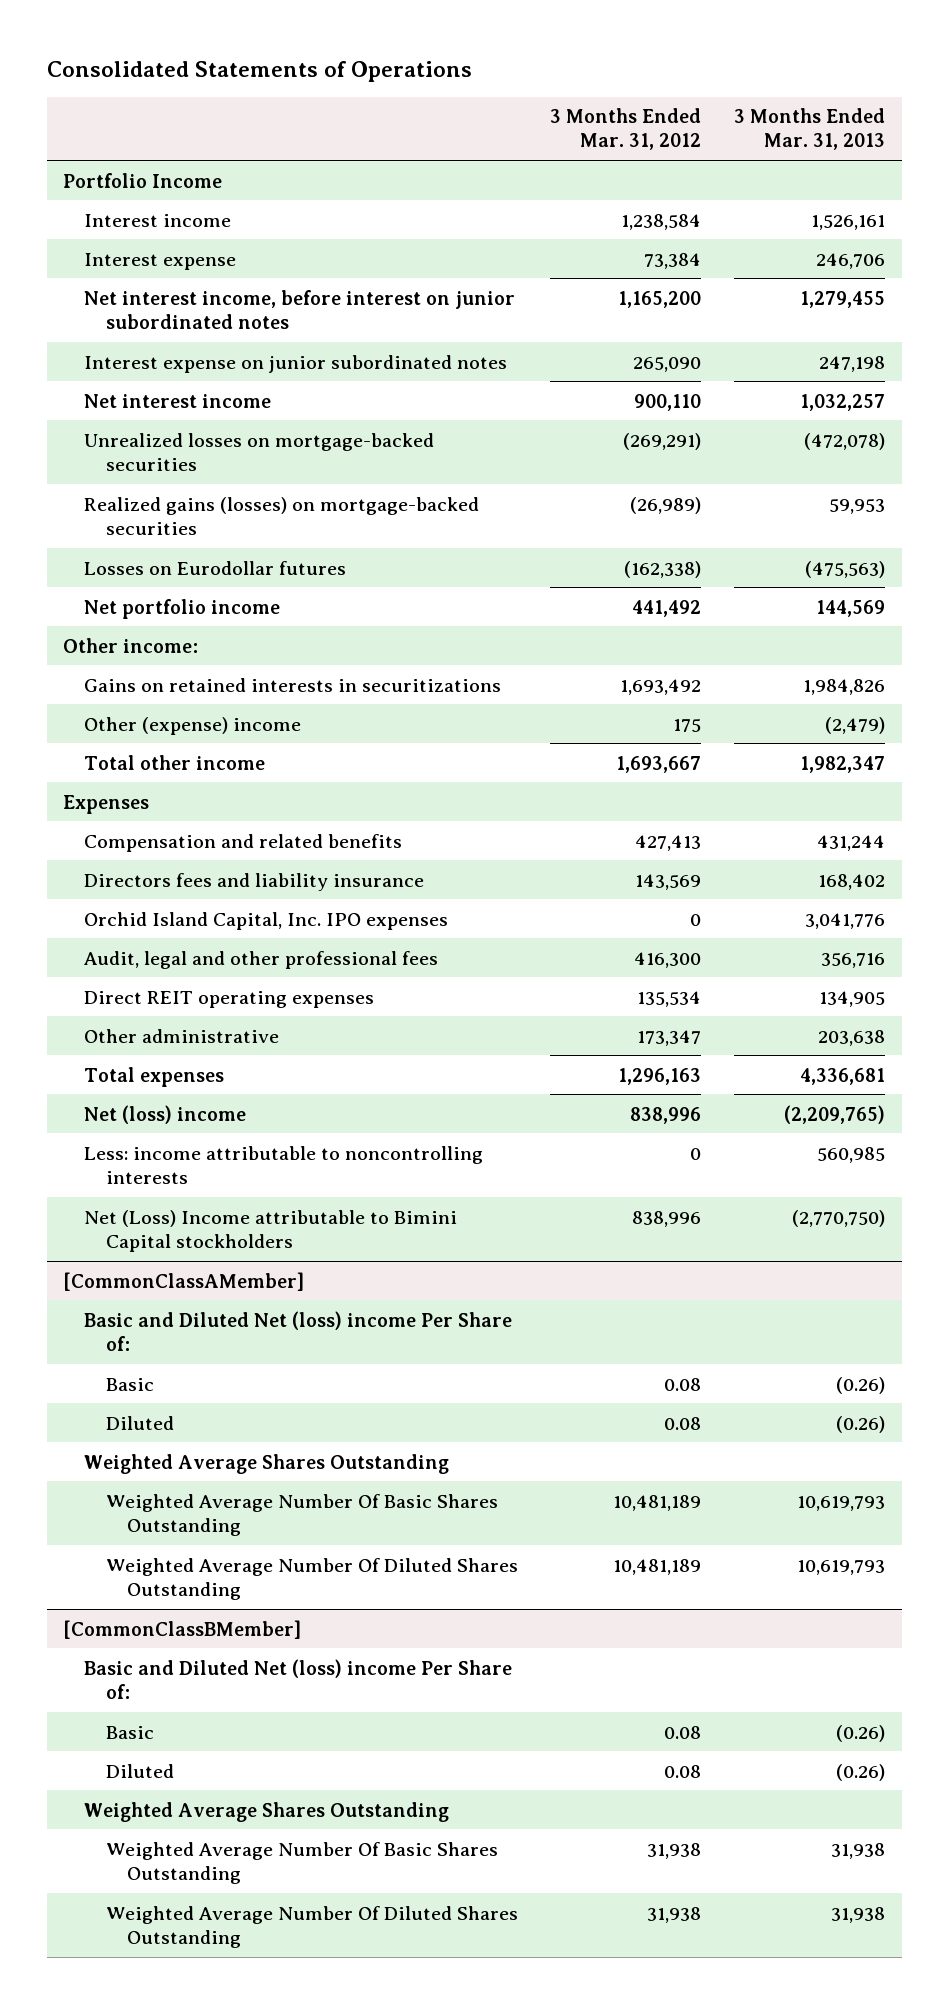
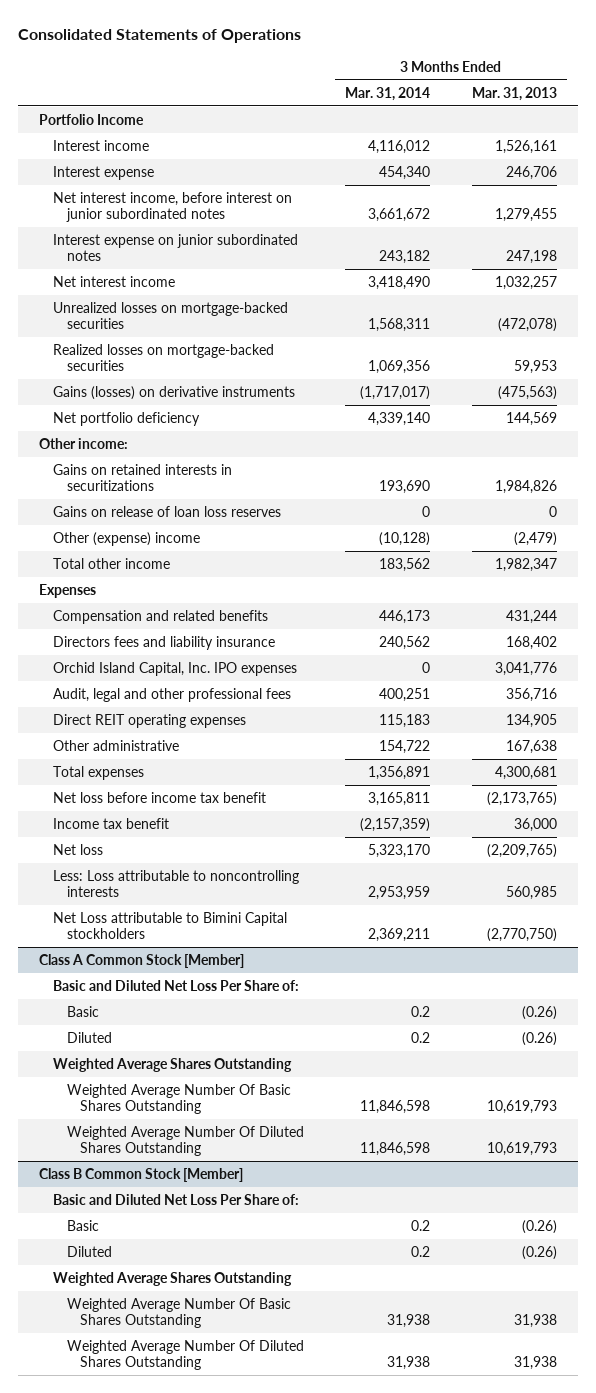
[550,108,702,151] 3 Months Ended Mar. 31, 2012 -> none
none -> [345,86,431,101] Mar. 31, 2014
[84,496,480,535] Realized gains (losses) on mortgage-backed securities -> [52,343,274,372] Realized losses on mortgage-backed securities
[84,560,347,575] Losses on Eurodollar futures -> [52,385,295,400] Gains (losses) on derivative instruments
[84,598,281,619] Net portfolio income -> [52,411,200,426] Net portfolio deficiency
none -> [52,505,281,517] Gains on release of loan loss reserves
[62,1271,304,1291] [CommonClassAMember] -> none
[818,1029,886,1046] 203,638 -> [505,739,557,754] 167,638
[800,1067,886,1085] 4,336,681 -> [494,765,557,780] 4,300,681
none -> [52,791,266,803] Net loss before income tax benefit
none -> [52,817,169,829] Income tax benefit
[84,1104,247,1124] Net (loss) income -> [52,843,103,855] Net loss
[84,1145,484,1184] Less: income attributable to noncontrolling interests -> [52,869,299,898] Less: Loss attributable to noncontrolling interests
[84,1209,458,1252] Net (Loss) Income attributable to Bimini Capital stockholders -> [52,911,287,940] Net Loss attributable to Bimini Capital stockholders
none -> [39,953,245,968] Class A Common Stock [Member]
[84,1310,513,1351] Basic and Diluted Net (loss) income Per Share of: -> [52,979,299,991] Basic and Diluted Net Loss Per Share of:
[62,1619,301,1639] [CommonClassBMember] -> none
none -> [39,1167,244,1182] Class B Common Stock [Member]
[84,1658,513,1699] Basic and Diluted Net (loss) income Per Share of: -> [52,1193,299,1205] Basic and Diluted Net Loss Per Share of:

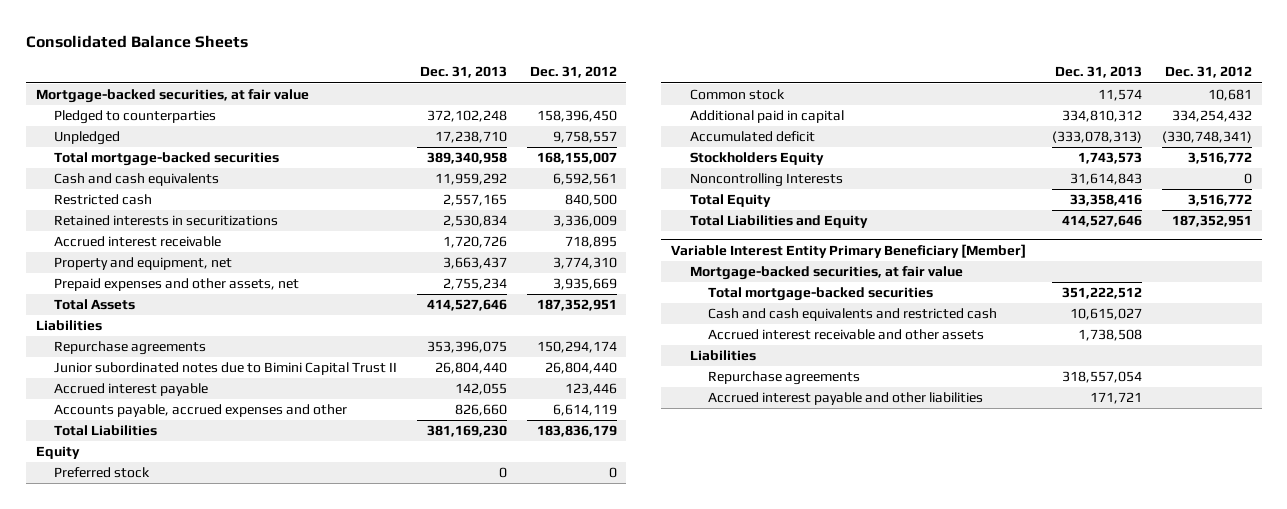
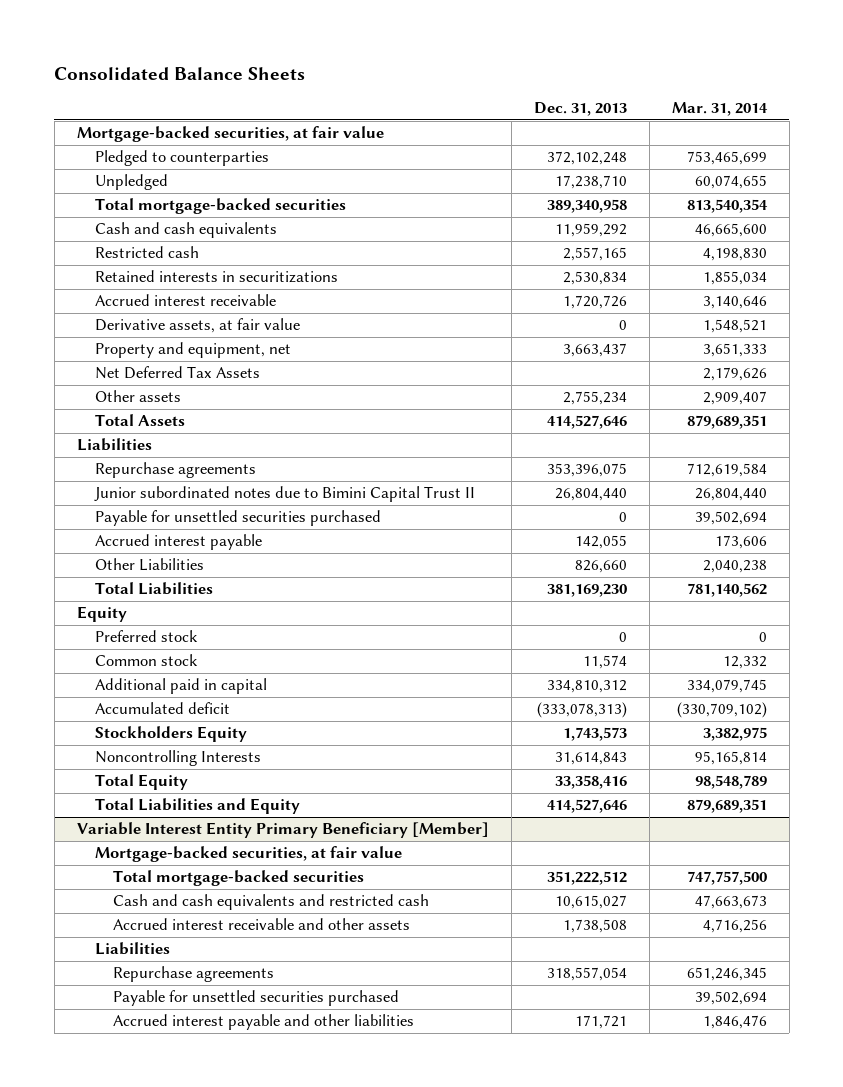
[529,66,617,79] Dec. 31, 2012 -> none
none -> [671,102,768,117] Mar. 31, 2014
none -> [94,318,300,334] Derivative assets, at fair value
none -> [94,366,260,380] Net Deferred Tax Assets
[54,278,300,292] Prepaid expenses and other assets, net -> [94,390,181,403] Other assets
none -> [94,510,381,527] Payable for unsettled securities purchased
[54,404,348,418] Accounts payable, accrued expenses and other -> [94,558,204,572] Other Liabilities
none -> [112,990,399,1007] Payable for unsettled securities purchased

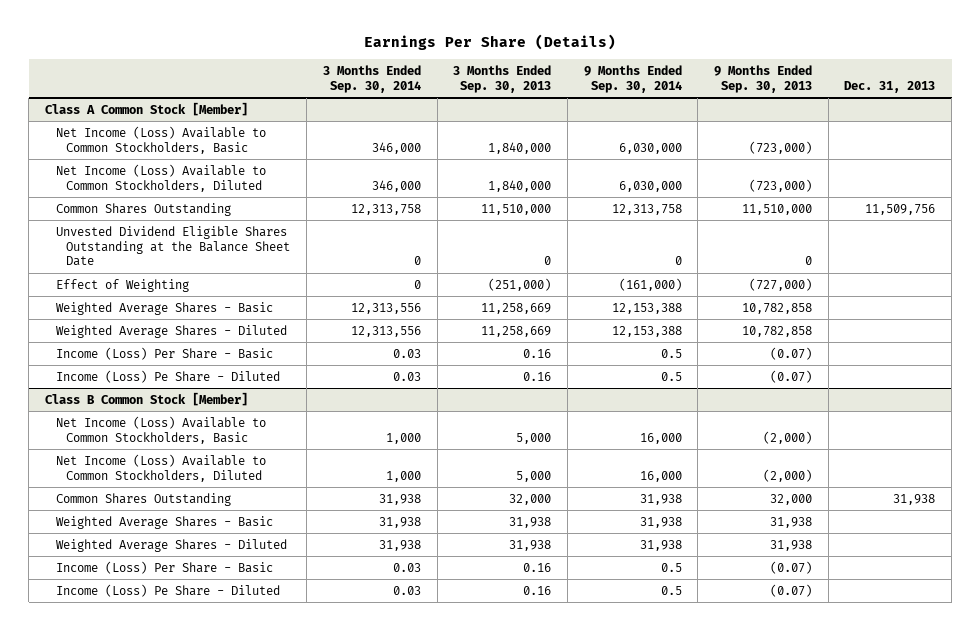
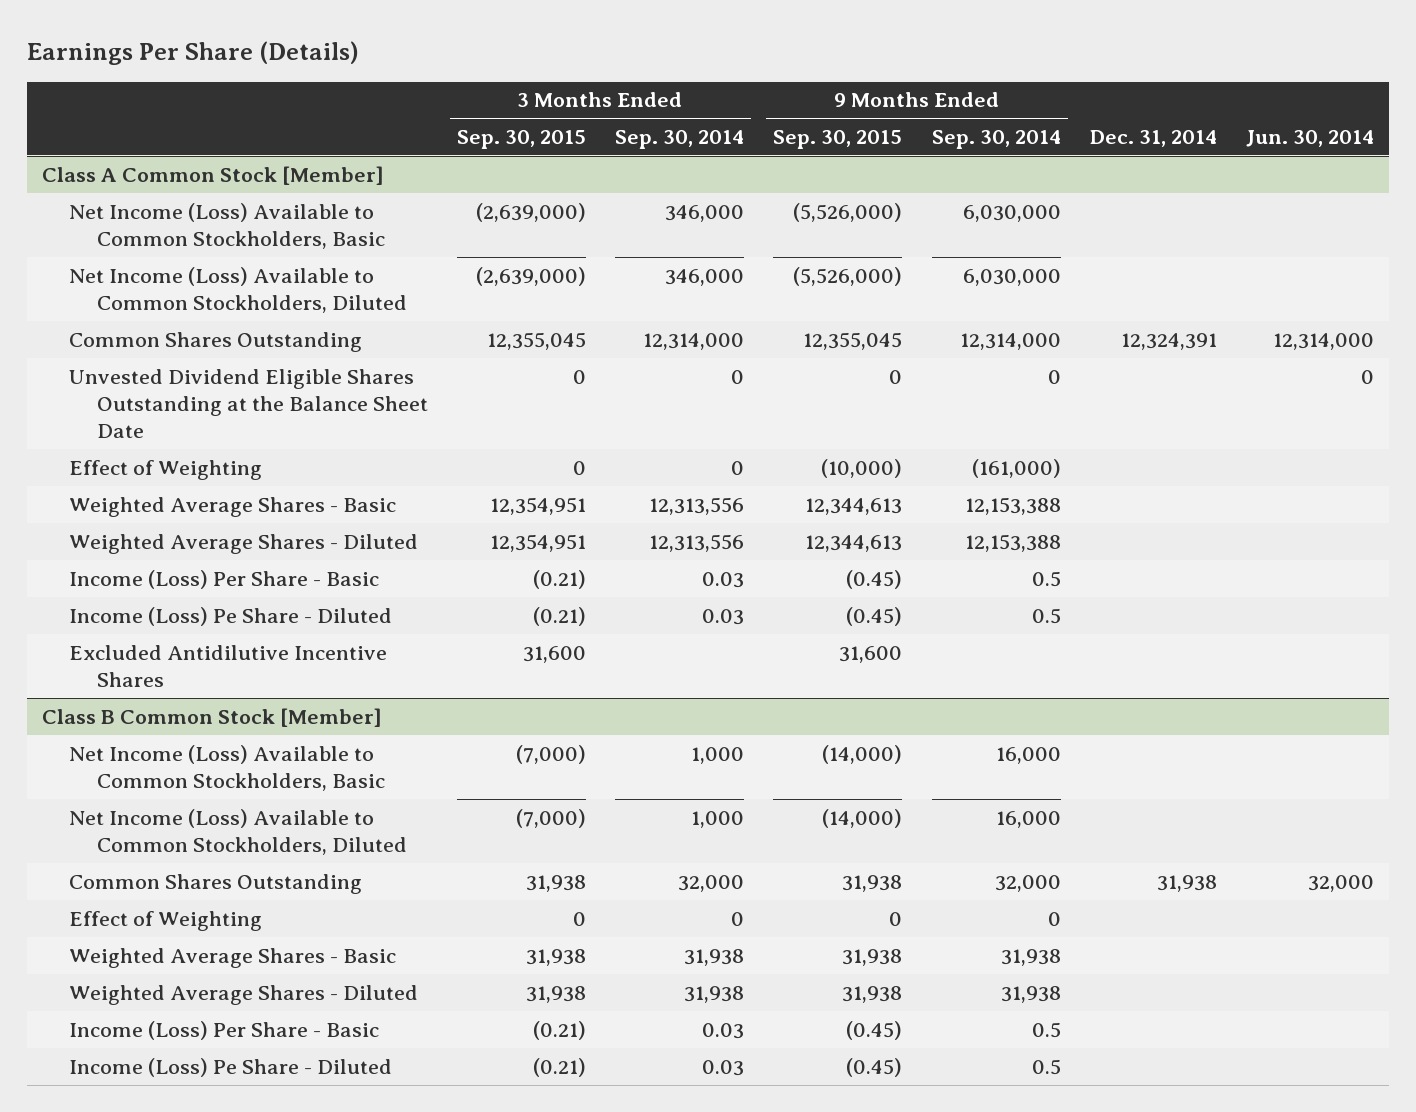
[453,65,552,93] 3 Months Ended Sep. 30, 2013 -> none
[714,65,813,93] 9 Months Ended Sep. 30, 2013 -> none
[844,80,936,93] Dec. 31, 2013 -> none
none -> [456,129,586,149] Sep. 30, 2015
none -> [773,129,903,149] Sep. 30, 2015
none -> [1089,129,1217,147] Dec. 31, 2014
none -> [1246,129,1375,147] Jun. 30, 2014
[350,203,421,215] 12,313,758 -> [643,332,745,350] 12,314,000
[611,203,682,215] 12,313,758 -> [959,332,1061,350] 12,314,000
none -> [69,644,388,687] Excluded Antidilutive Incentive Shares
[378,493,421,505] 31,938 -> [678,874,745,892] 32,000
[639,493,682,505] 31,938 -> [994,874,1061,892] 32,000
none -> [69,910,263,931] Effect of Weighting

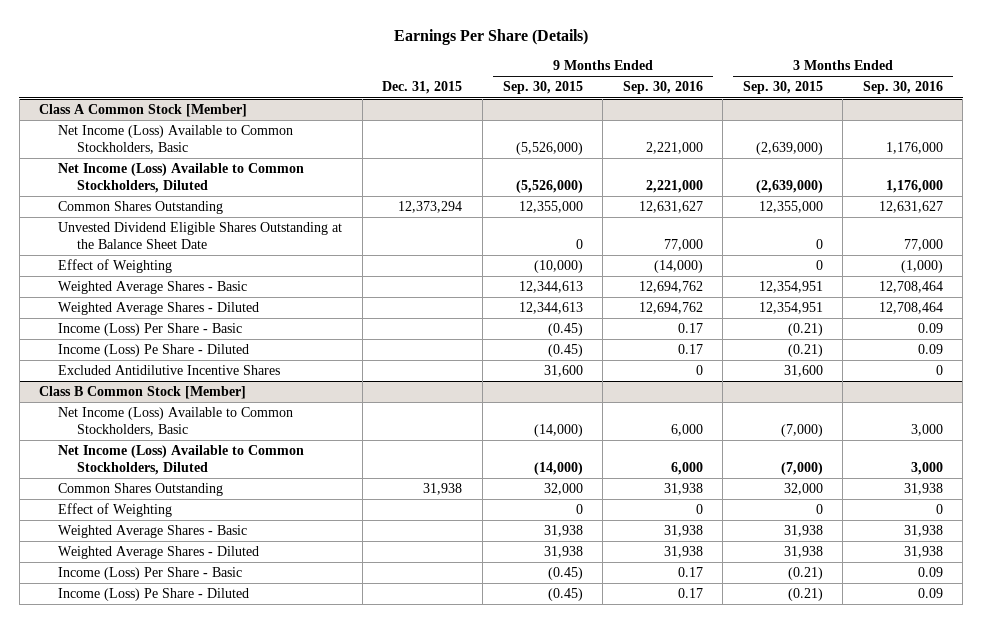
[615,129,745,149] Sep. 30, 2014 -> none
[931,129,1061,149] Sep. 30, 2014 -> none
[1089,129,1217,147] Dec. 31, 2014 -> none
[1246,129,1375,147] Jun. 30, 2014 -> none
none -> [382,81,463,95] Dec. 31, 2015
none -> [622,81,703,95] Sep. 30, 2016
none -> [862,81,943,95] Sep. 30, 2016
[486,331,586,350] 12,355,045 -> [758,201,823,214] 12,355,000
[803,331,903,350] 12,355,045 -> [518,201,583,214] 12,355,000
[525,874,586,892] 31,938 -> [783,483,823,496] 32,000
[842,874,903,892] 31,938 -> [543,483,583,496] 32,000

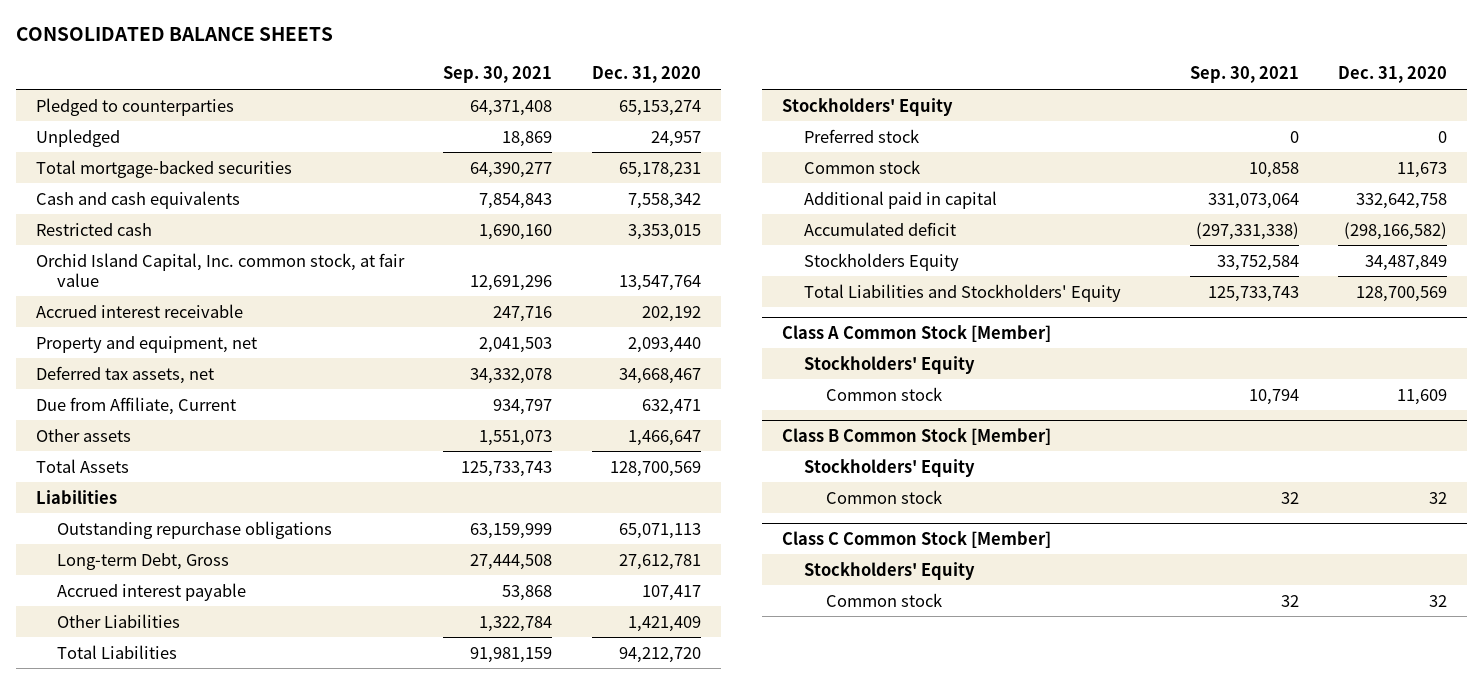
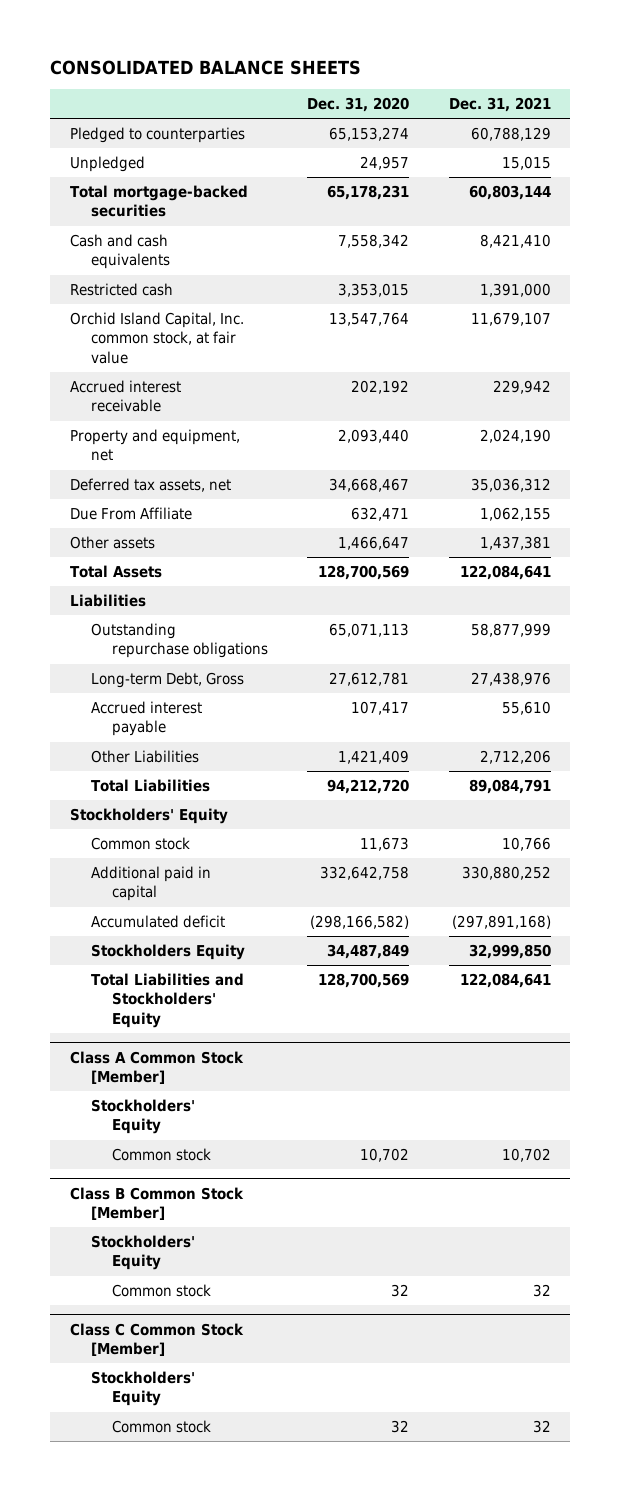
[443,66,553,84] Sep. 30, 2021 -> none
none -> [448,97,551,113] Dec. 31, 2021
[35,396,236,415] Due from Affiliate, Current -> [70,507,193,521] Due From Affiliate
[803,128,919,143] Preferred stock -> none
[1397,388,1448,405] 11,609 -> [360,1148,410,1163] 10,702

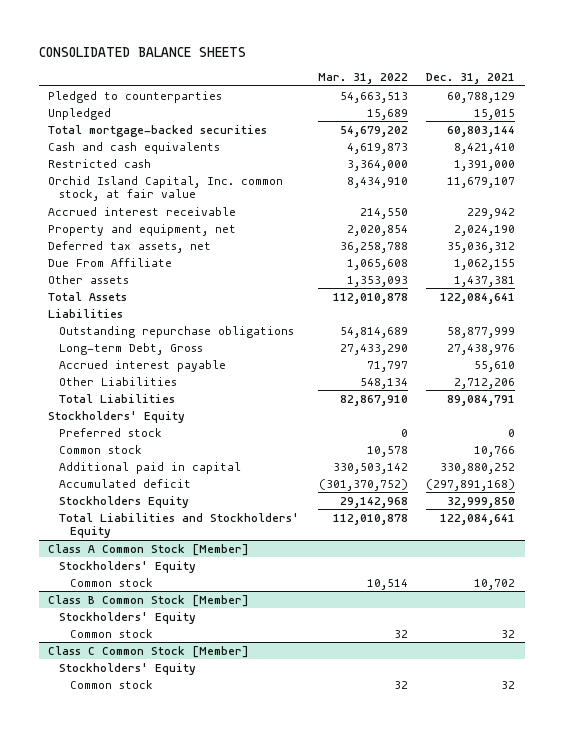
[307,97,410,113] Dec. 31, 2020 -> none
none -> [317,73,408,85] Mar. 31, 2022
none -> [59,427,163,437] Preferred stock

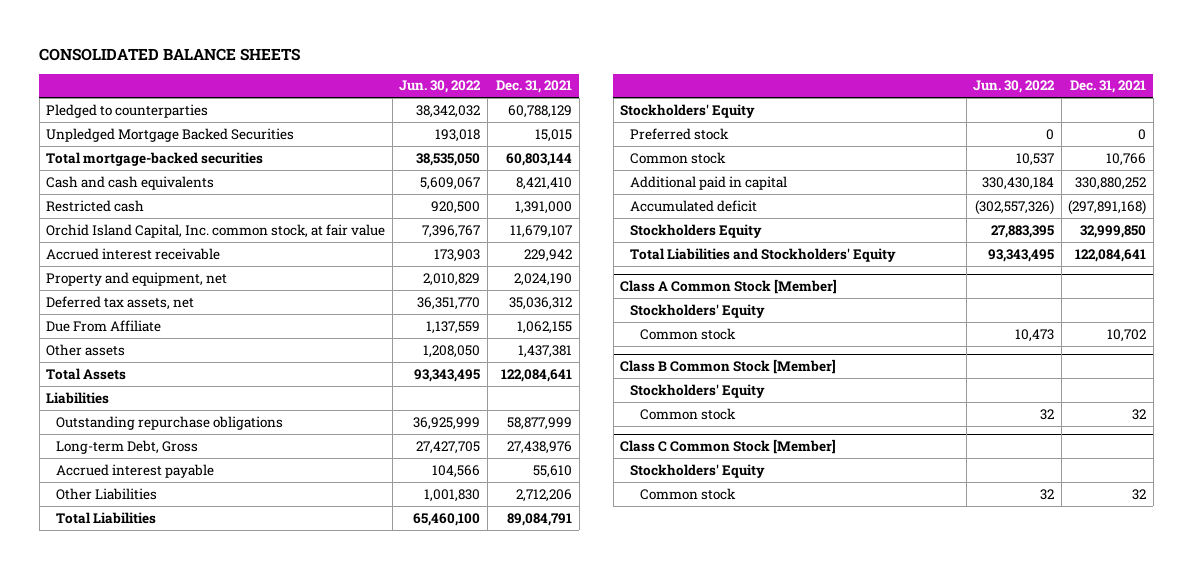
[317,73,408,85] Mar. 31, 2022 -> none
none -> [399,80,482,94] Jun. 30, 2022
[47,107,111,120] Unpledged -> [46,127,295,142] Unpledged Mortgage Backed Securities

